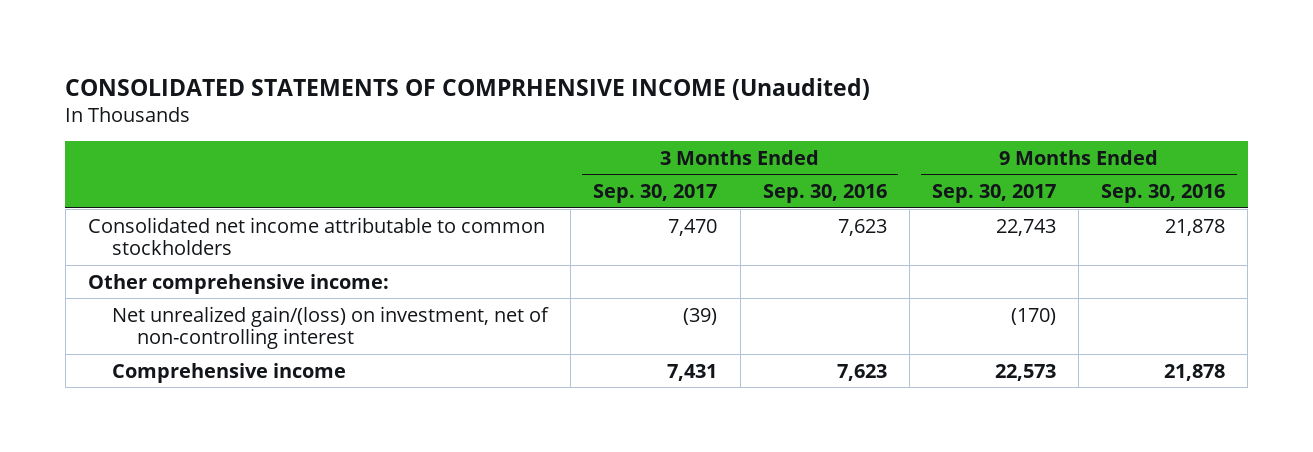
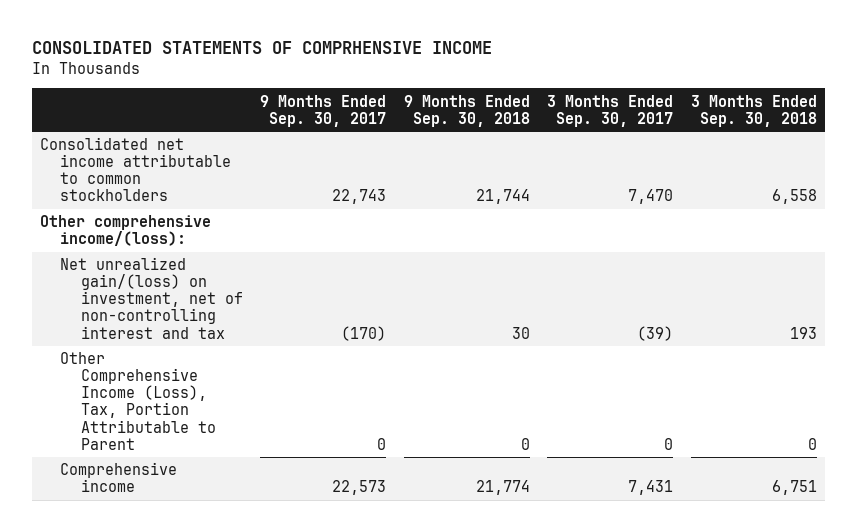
[65,77,871,100] CONSOLIDATED STATEMENTS OF COMPRHENSIVE INCOME (Unaudited) -> [31,41,492,55] CONSOLIDATED STATEMENTS OF COMPRHENSIVE INCOME
[762,184,887,204] Sep. 30, 2016 -> none
[1101,184,1226,204] Sep. 30, 2016 -> none
none -> [403,94,530,127] 9 Months Ended Sep. 30, 2018
none -> [690,94,817,127] 3 Months Ended Sep. 30, 2018
[87,273,389,294] Other comprehensive income: -> [40,215,212,247] Other comprehensive income/(loss):
[112,305,550,350] Net unrealized gain/(loss) on investment, net of non-controlling interest -> [60,257,243,339] Net unrealized gain/(loss) on investment, net of non-controlling interest and tax
none -> [60,352,216,450] Other Comprehensive Income (Loss), Tax, Portion Attributable to Parent

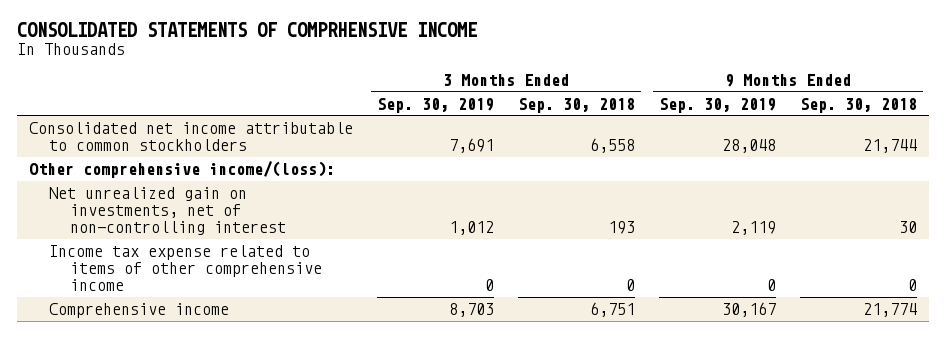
[260,94,387,127] 9 Months Ended Sep. 30, 2017 -> none
[547,94,674,127] 3 Months Ended Sep. 30, 2017 -> none
none -> [376,97,494,113] Sep. 30, 2019
none -> [658,97,776,113] Sep. 30, 2019
[60,257,243,339] Net unrealized gain/(loss) on investment, net of non-controlling interest and tax -> [49,186,286,236] Net unrealized gain on investments, net of non-controlling interest
[60,352,216,450] Other Comprehensive Income (Loss), Tax, Portion Attributable to Parent -> [49,244,322,292] Income tax expense related to items of other comprehensive income

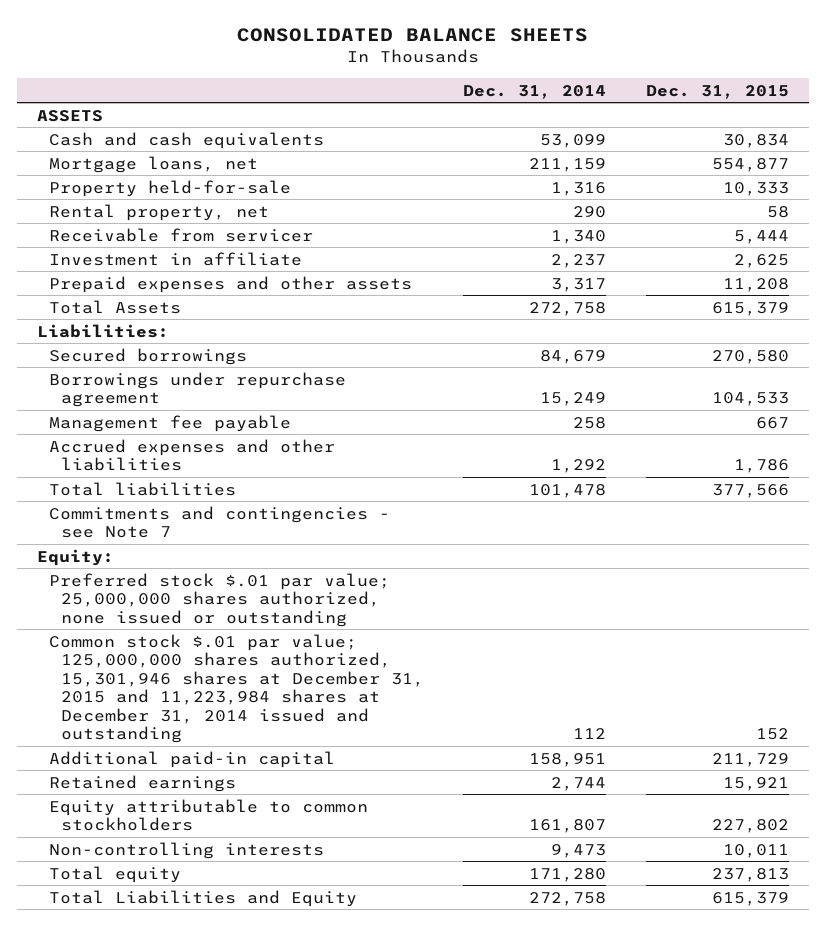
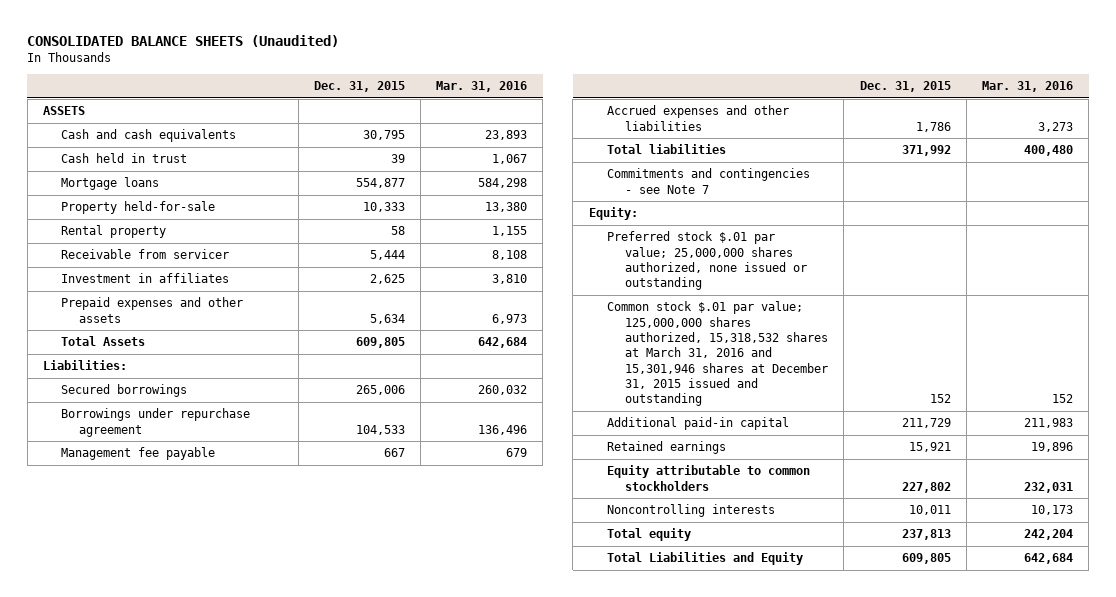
[236,28,588,43] CONSOLIDATED BALANCE SHEETS -> [27,34,340,47] CONSOLIDATED BALANCE SHEETS (Unaudited)
[463,84,607,99] Dec. 31, 2014 -> none
none -> [436,81,528,93] Mar. 31, 2016
[723,133,790,148] 30,834 -> [362,130,405,141] 30,795
none -> [61,153,188,164] Cash held in trust
[48,155,258,173] Mortgage loans, net -> [61,177,160,191] Mortgage loans
[48,203,269,221] Rental property, net -> [61,225,167,239] Rental property
[48,251,302,266] Investment in affiliate -> [61,273,230,284] Investment in affiliates
[723,277,790,292] 11,208 -> [369,313,405,324] 5,634
[712,301,790,316] 615,379 -> [355,337,405,349] 609,805
[712,349,790,364] 270,580 -> [355,385,405,396] 265,006
[712,483,790,498] 377,566 -> [901,145,951,157] 371,992
[48,633,424,744] Common stock $.01 par value; 125,000,000 shares authorized, 15,301,946 shares at December 31, 2015 and 11,223,984 shares at December 31, 2014 issued and outstanding -> [606,301,829,407] Common stock $.01 par value; 125,000,000 shares authorized, 15,318,532 shares at March 31, 2016 and 15,301,946 shares at December 31, 2015 issued and outstanding
[48,841,324,859] Non-controlling interests -> [606,504,775,518] Noncontrolling interests
[712,891,790,906] 615,379 -> [901,553,951,565] 609,805

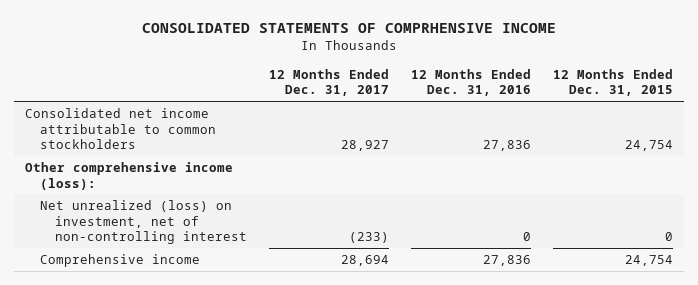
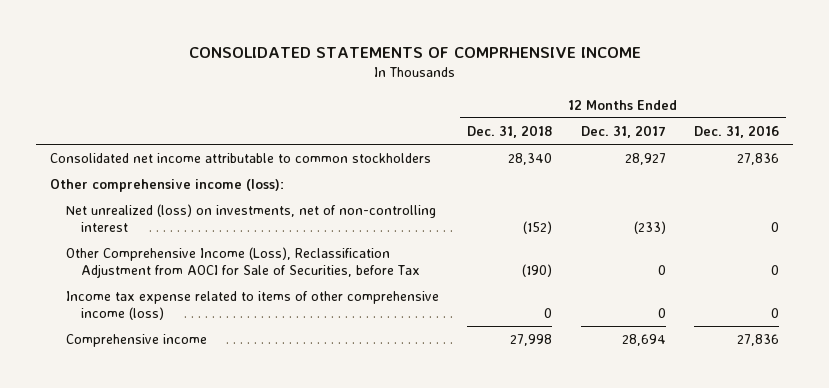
[553,68,674,97] 12 Months Ended Dec. 31, 2015 -> none
none -> [467,124,553,138] Dec. 31, 2018
[40,199,248,245] Net unrealized (loss) on investment, net of non-controlling interest -> [65,204,436,232] Net unrealized (loss) on investments, net of non-controlling interest
none -> [65,247,421,278] Other Comprehensive Income (Loss), Reclassification Adjustment from AOCI for Sale of Securities, before Tax
none -> [65,291,439,320] Income tax expense related to items of other comprehensive income (loss)

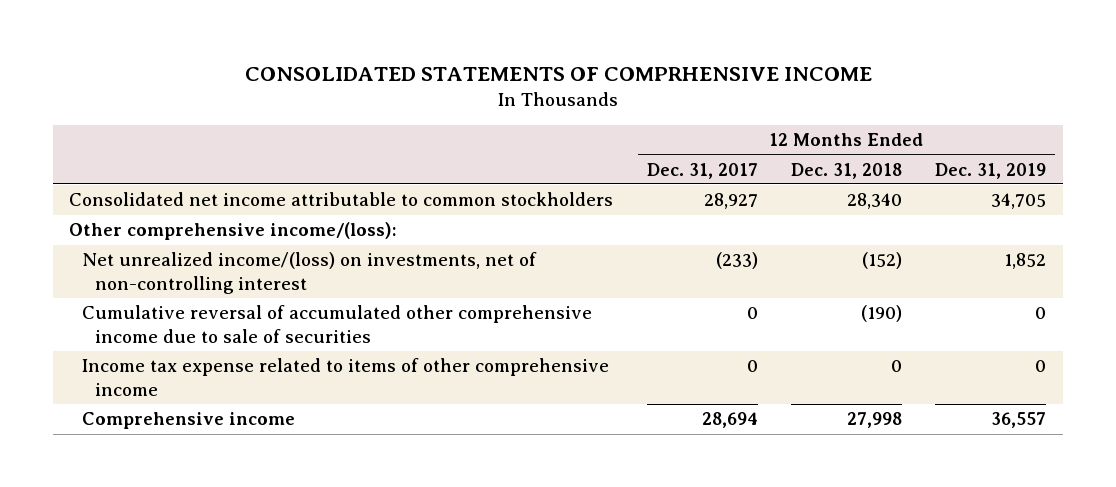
[694,124,780,138] Dec. 31, 2016 -> none
none -> [935,162,1047,179] Dec. 31, 2019
[50,179,285,193] Other comprehensive income (loss): -> [69,222,398,241] Other comprehensive income/(loss):
[65,204,436,232] Net unrealized (loss) on investments, net of non-controlling interest -> [82,252,538,294] Net unrealized income/(loss) on investments, net of non-controlling interest
[65,247,421,278] Other Comprehensive Income (Loss), Reclassification Adjustment from AOCI for Sale of Securities, before Tax -> [82,305,593,343] Cumulative reversal of accumulated other comprehensive income due to sale of securities
[65,291,439,320] Income tax expense related to items of other comprehensive income (loss) -> [82,358,610,396] Income tax expense related to items of other comprehensive income

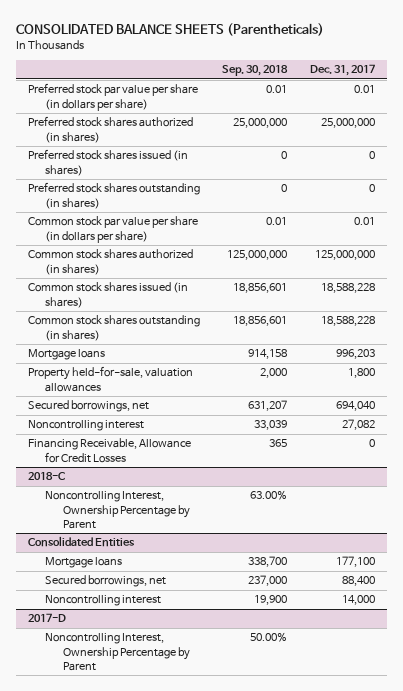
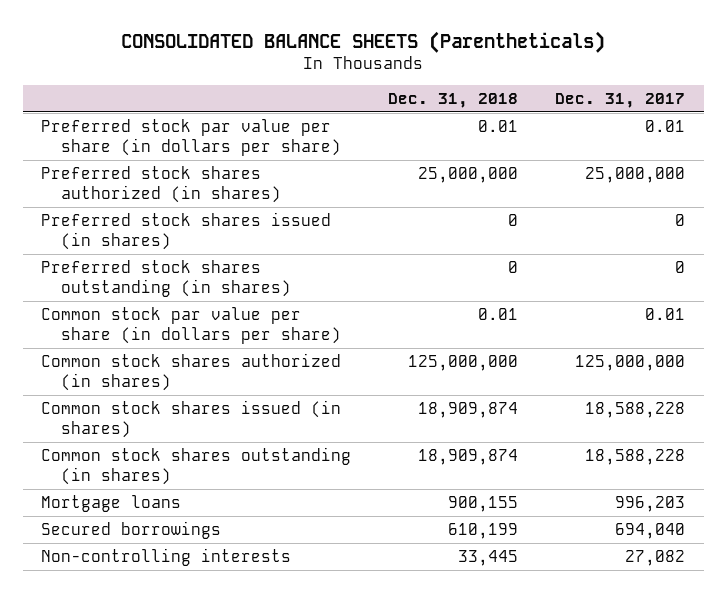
[222,65,289,77] Sep. 30, 2018 -> none
none -> [388,93,519,109] Dec. 31, 2018
[27,366,193,392] Property held-for-sale, valuation allowances -> none
[27,438,191,463] Financing Receivable, Allowance for Credit Losses -> none
[27,472,65,481] 2018-C -> none
[45,491,190,530] Noncontrolling Interest, Ownership Percentage by Parent -> none
[27,536,135,548] Consolidated Entities -> none
[45,557,123,569] Mortgage loans -> none
[45,575,167,588] Secured borrowings, net -> none
[45,595,162,607] Noncontrolling interest -> none
[27,613,66,623] 2017-D -> none
[45,633,190,672] Noncontrolling Interest, Ownership Percentage by Parent -> none
[27,400,149,413] Secured borrowings, net -> [41,520,222,539] Secured borrowings
[27,420,144,432] Noncontrolling interest -> [41,547,292,566] Non-controlling interests

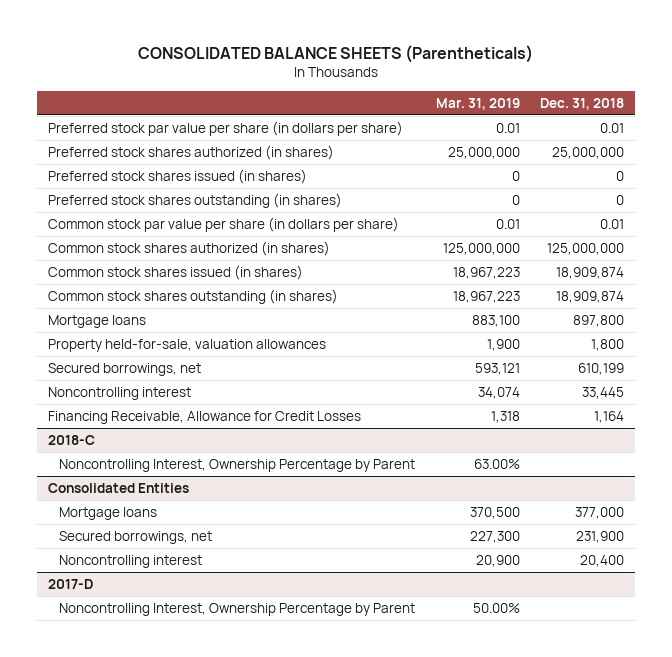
[555,93,686,109] Dec. 31, 2017 -> none
none -> [435,97,520,110] Mar. 31, 2019
[448,495,519,512] 900,155 -> [573,314,625,327] 897,800
none -> [47,338,326,352] Property held-for-sale, valuation allowances
[41,520,222,539] Secured borrowings -> [47,362,201,376] Secured borrowings, net
[41,547,292,566] Non-controlling interests -> [47,386,191,400] Noncontrolling interest
none -> [47,410,361,424] Financing Receivable, Allowance for Credit Losses
none -> [47,434,95,445] 2018-C
none -> [58,458,415,472] Noncontrolling Interest, Ownership Percentage by Parent
none -> [47,482,189,493] Consolidated Entities
none -> [58,506,157,520] Mortgage loans
none -> [58,530,212,544] Secured borrowings, net
none -> [58,554,202,568] Noncontrolling interest
none -> [47,578,93,589] 2017-D
none -> [58,602,415,616] Noncontrolling Interest, Ownership Percentage by Parent

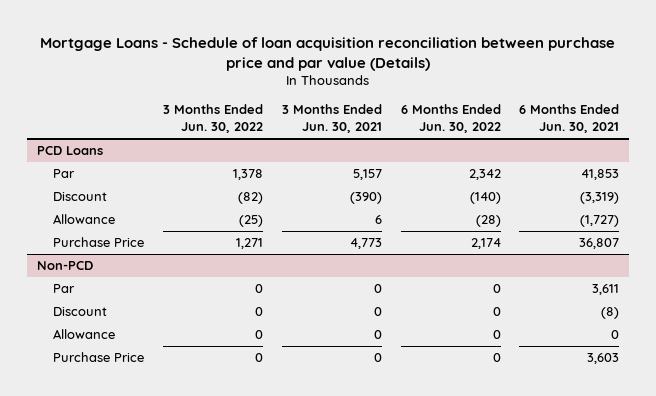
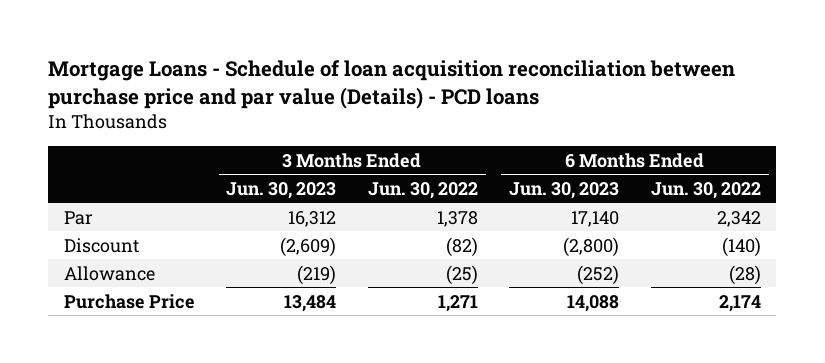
[40,36,616,71] Mortgage Loans - Schedule of loan acquisition reconciliation between purchase price and par value (Details) -> [48,60,736,109] Mortgage Loans - Schedule of loan acquisition reconciliation between purchase price and par value (Details) - PCD loans
[281,104,382,134] 3 Months Ended Jun. 30, 2021 -> none
[519,104,620,134] 6 Months Ended Jun. 30, 2021 -> none
none -> [226,181,337,199] Jun. 30, 2023
none -> [509,181,620,199] Jun. 30, 2023
[36,146,103,156] PCD Loans -> none
[36,261,93,271] Non-PCD -> none
[52,284,75,294] Par -> none
[52,307,107,317] Discount -> none
[52,329,115,340] Allowance -> none
[52,352,144,363] Purchase Price -> none

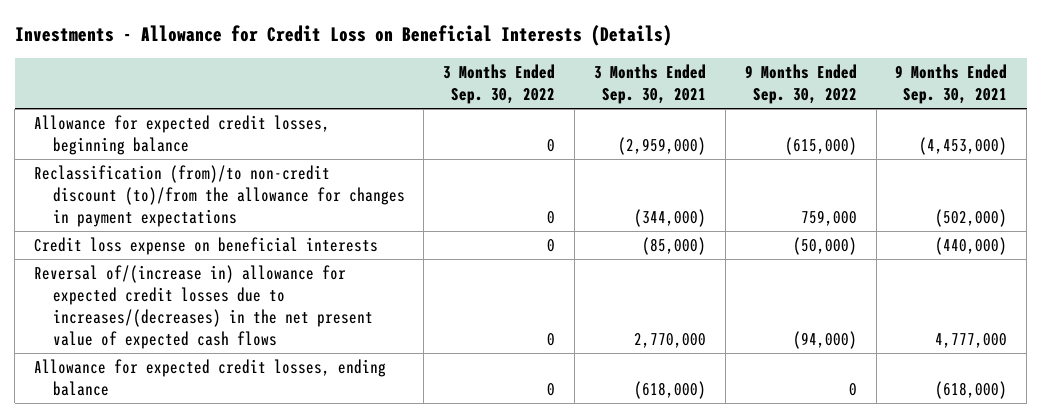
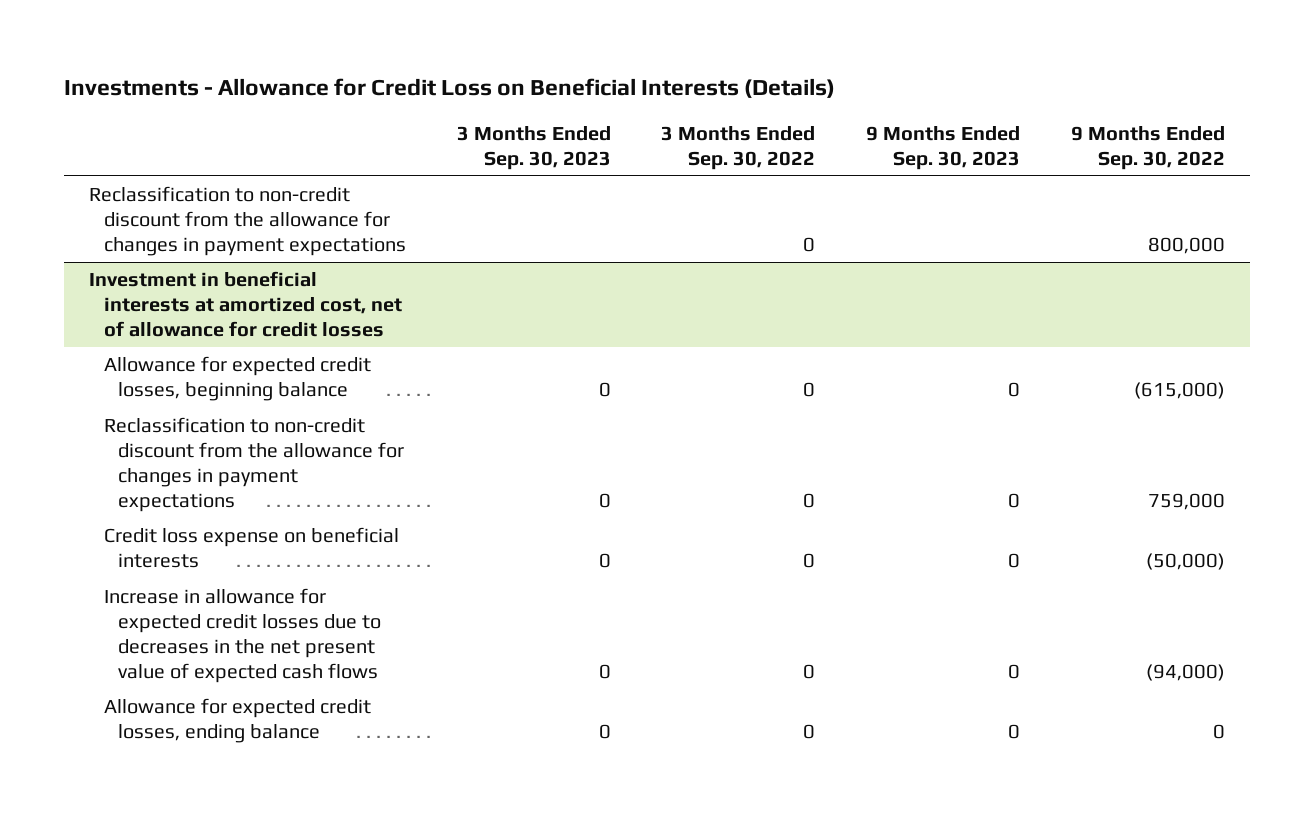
[593,64,706,105] 3 Months Ended Sep. 30, 2021 -> none
[895,64,1008,105] 9 Months Ended Sep. 30, 2021 -> none
none -> [456,125,611,170] 3 Months Ended Sep. 30, 2023
none -> [865,125,1020,170] 9 Months Ended Sep. 30, 2023
none -> [89,186,406,257] Reclassification to non-credit discount from the allowance for changes in payment expectations
none -> [89,271,402,338] Investment in beneficial interests at amortized cost, net of allowance for credit losses
[34,164,405,228] Reclassification (from)/to non-credit discount (to)/from the allowance for changes in payment expectations -> [103,417,405,512] Reclassification to non-credit discount from the allowance for changes in payment expectations
[34,264,373,350] Reversal of/(increase in) allowance for expected credit losses due to increases/(decreases) in the net present value of expected cash flows -> [103,588,382,683] Increase in allowance for expected credit losses due to decreases in the net present value of expected cash flows

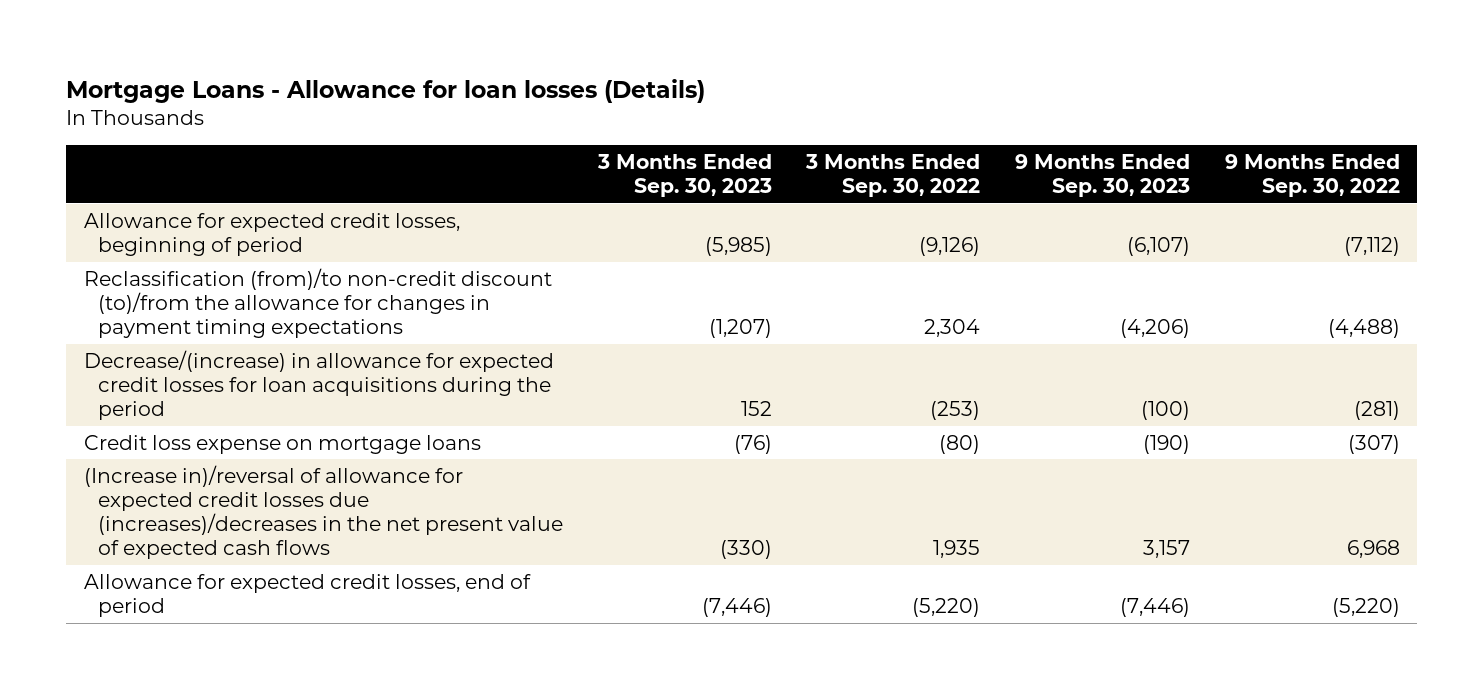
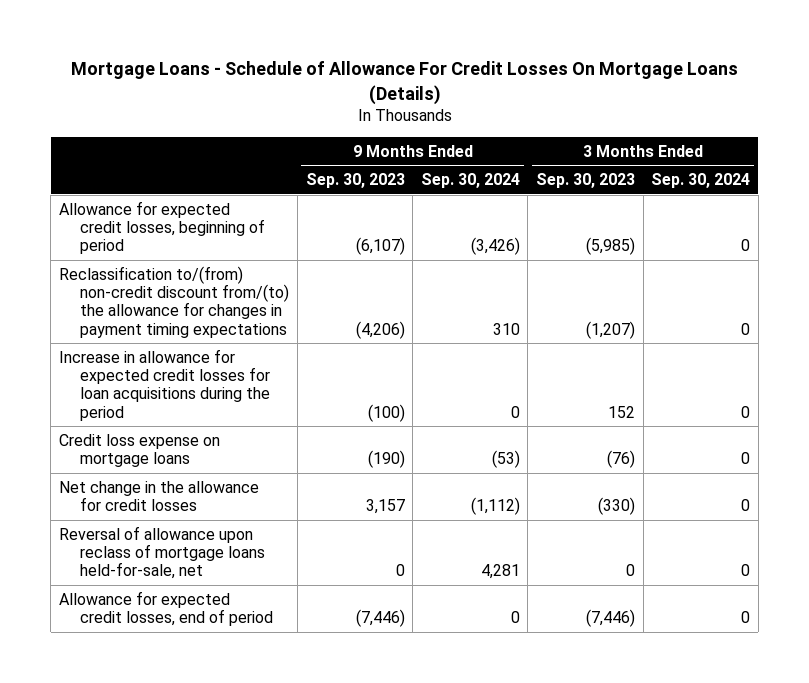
[66,78,706,103] Mortgage Loans - Allowance for loan losses (Details) -> [70,61,738,105] Mortgage Loans - Schedule of Allowance For Credit Losses On Mortgage Loans (Details)
[805,154,981,198] 3 Months Ended Sep. 30, 2022 -> none
[1224,154,1400,198] 9 Months Ended Sep. 30, 2022 -> none
none -> [420,173,520,189] Sep. 30, 2024
none -> [651,173,751,189] Sep. 30, 2024
[83,267,552,339] Reclassification (from)/to non-credit discount (to)/from the allowance for changes in payment timing expectations -> [58,265,290,338] Reclassification to/(from) non-credit discount from/(to) the allowance for changes in payment timing expectations
[83,349,554,421] Decrease/(increase) in allowance for expected credit losses for loan acquisitions during the period -> [58,348,271,421] Increase in allowance for expected credit losses for loan acquisitions during the period
[83,464,563,560] (Increase in)/reversal of allowance for expected credit losses due (increases)/decreases in the net present value of expected cash flows -> [58,480,259,512] Net change in the allowance for credit losses
none -> [58,525,266,580] Reversal of allowance upon reclass of mortgage loans held-for-sale, net

